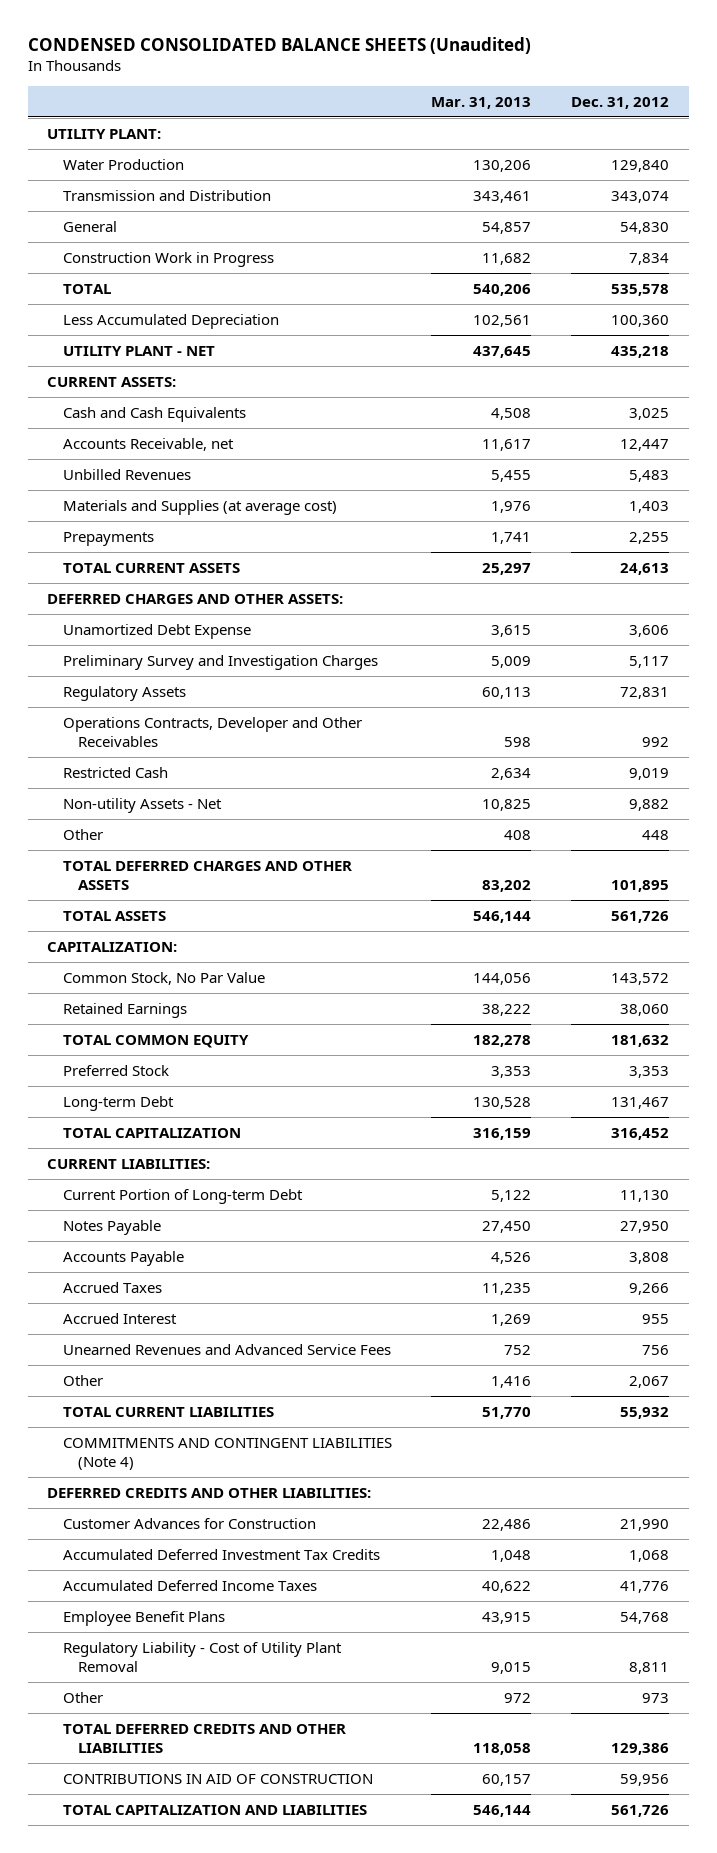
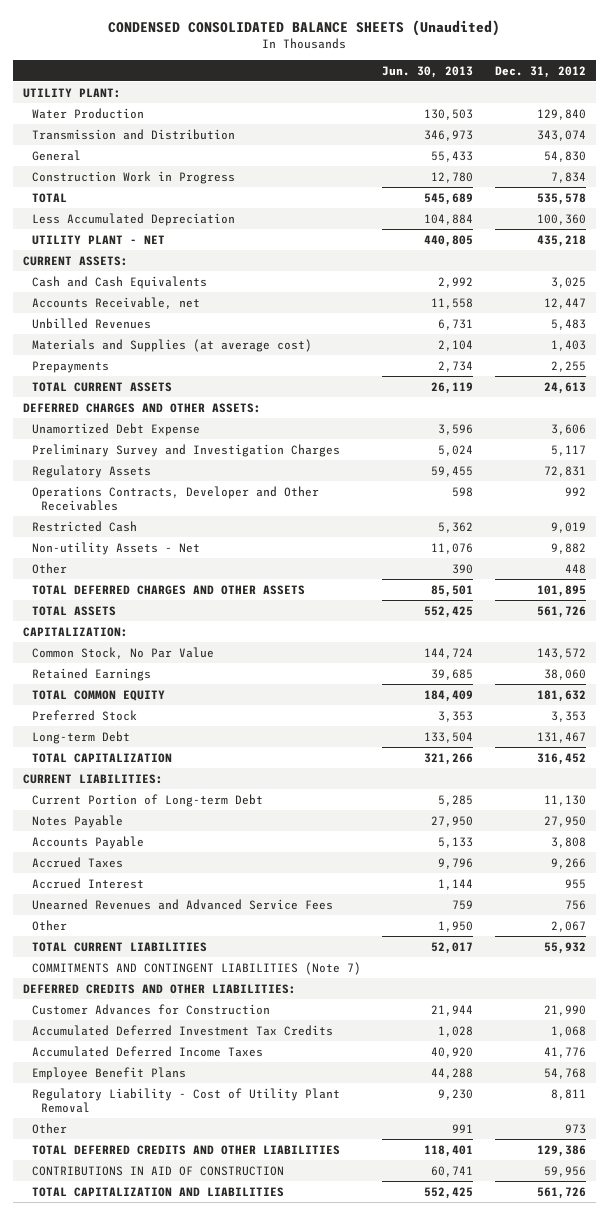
[431,96,532,109] Mar. 31, 2013 -> none
none -> [382,65,474,78] Jun. 30, 2013
[62,1437,392,1471] COMMITMENTS AND CONTINGENT LIABILITIES (Note 4) -> [32,961,362,975] COMMITMENTS AND CONTINGENT LIABILITIES (Note 7)

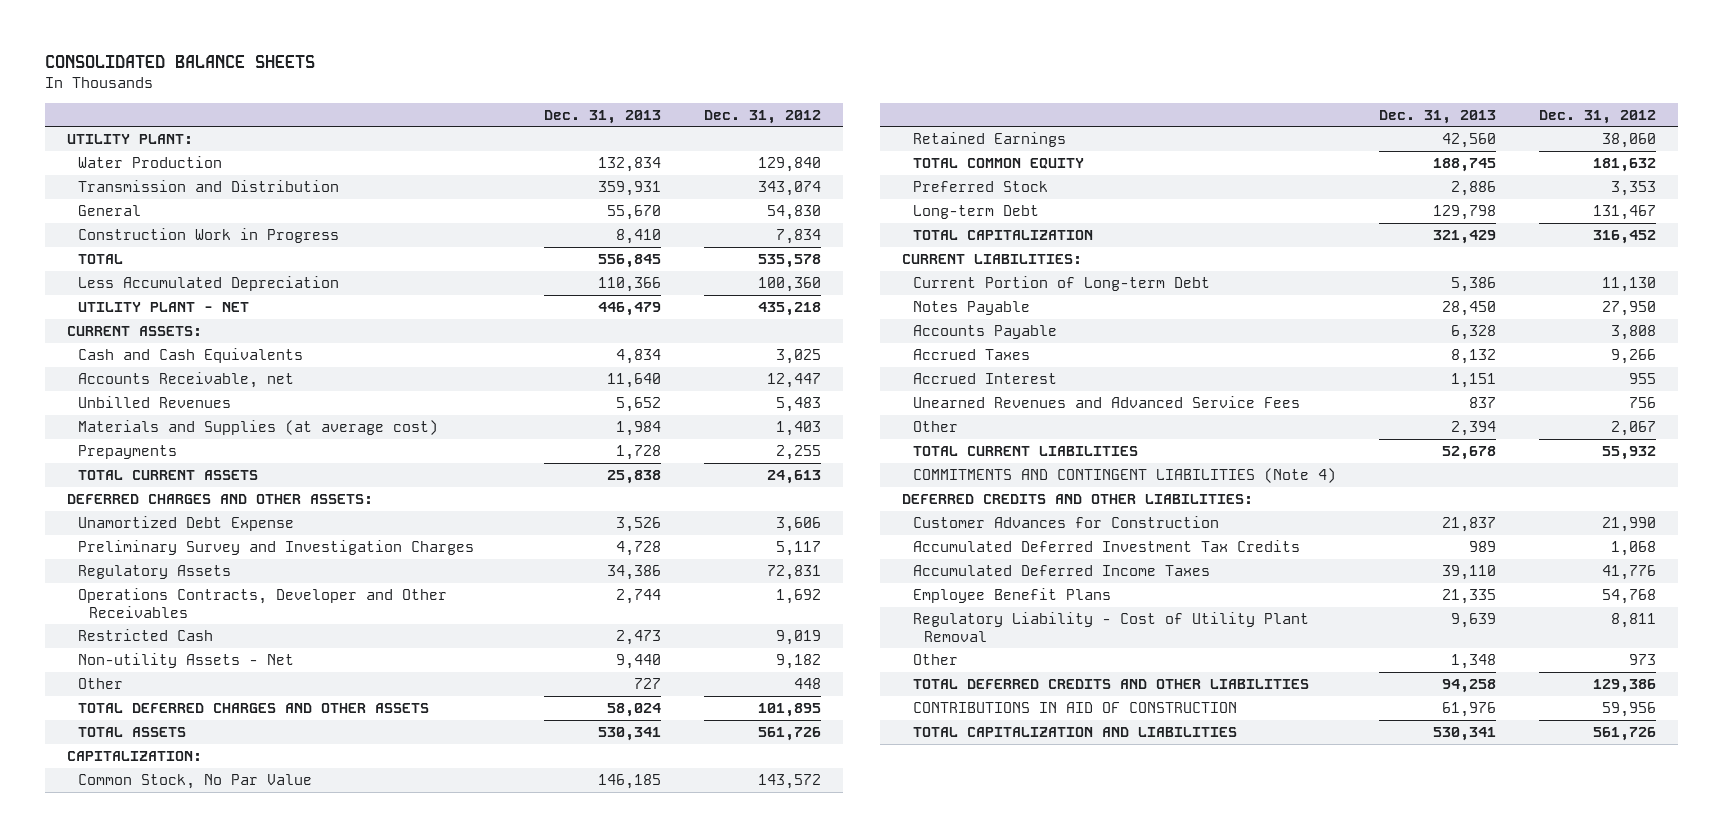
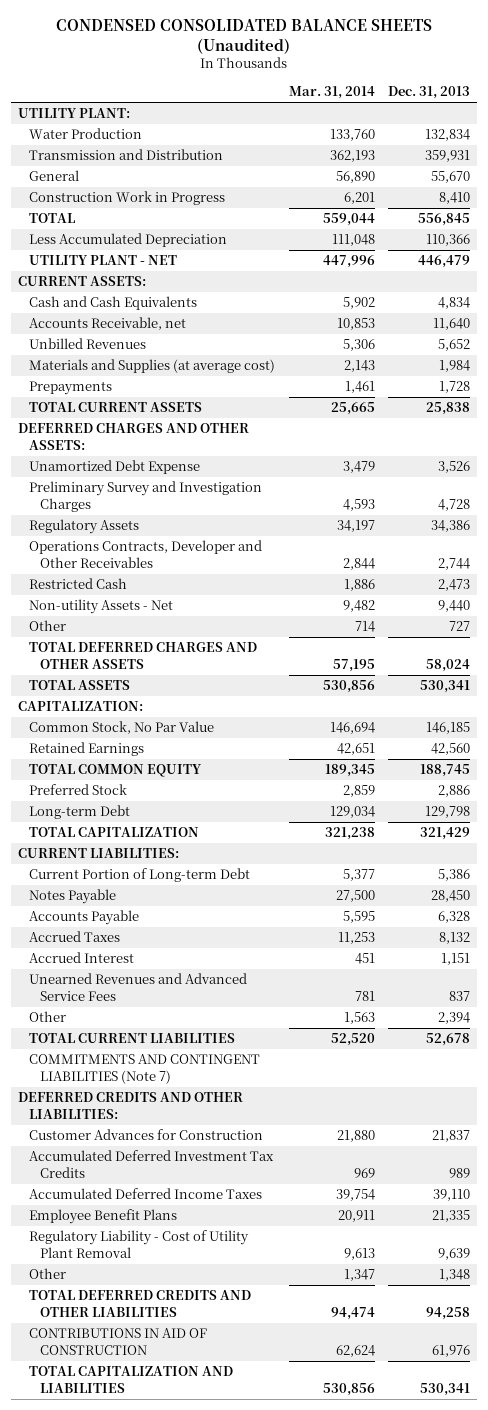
[44,54,315,68] CONSOLIDATED BALANCE SHEETS -> [56,18,433,54] CONDENSED CONSOLIDATED BALANCE SHEETS (Unaudited)
[704,109,822,124] Dec. 31, 2012 -> none
none -> [288,86,375,100] Mar. 31, 2014
[912,468,1336,484] COMMITMENTS AND CONTINGENT LIABILITIES (Note 4) -> [28,1054,260,1084] COMMITMENTS AND CONTINGENT LIABILITIES (Note 7)

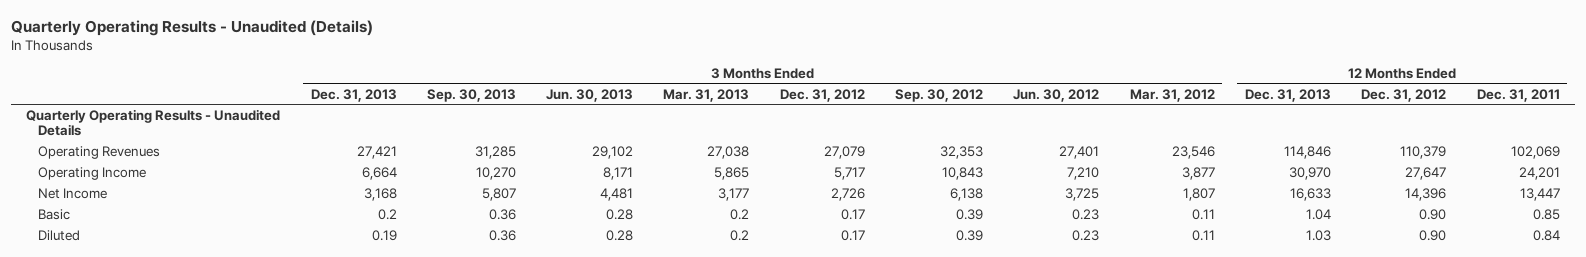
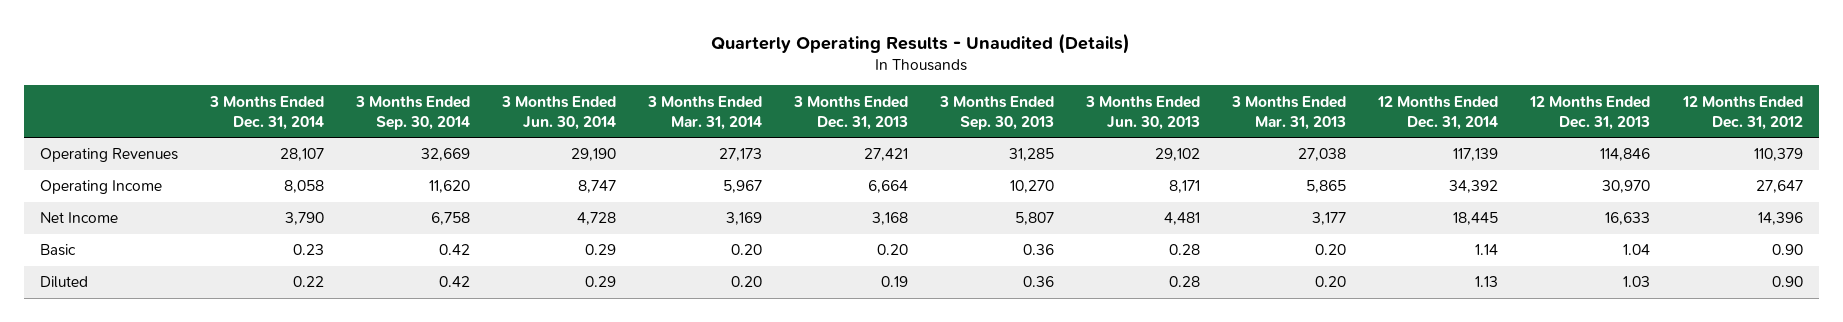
[779,88,865,102] Dec. 31, 2012 -> none
[895,88,984,102] Sep. 30, 2012 -> none
[1013,88,1100,102] Jun. 30, 2012 -> none
[1129,88,1215,102] Mar. 31, 2012 -> none
[1476,88,1560,102] Dec. 31, 2011 -> none
none -> [209,95,325,130] 3 Months Ended Dec. 31, 2014
none -> [355,95,471,130] 3 Months Ended Sep. 30, 2014
none -> [501,95,617,130] 3 Months Ended Jun. 30, 2014
none -> [647,95,763,130] 3 Months Ended Mar. 31, 2014
none -> [1377,95,1499,130] 12 Months Ended Dec. 31, 2014
[26,109,281,137] Quarterly Operating Results - Unaudited Details -> none
[377,209,397,221] 0.2 -> [877,244,909,256] 0.20
[730,209,750,221] 0.2 -> [1315,244,1347,256] 0.20
[730,230,750,242] 0.2 -> [1315,276,1347,288] 0.20

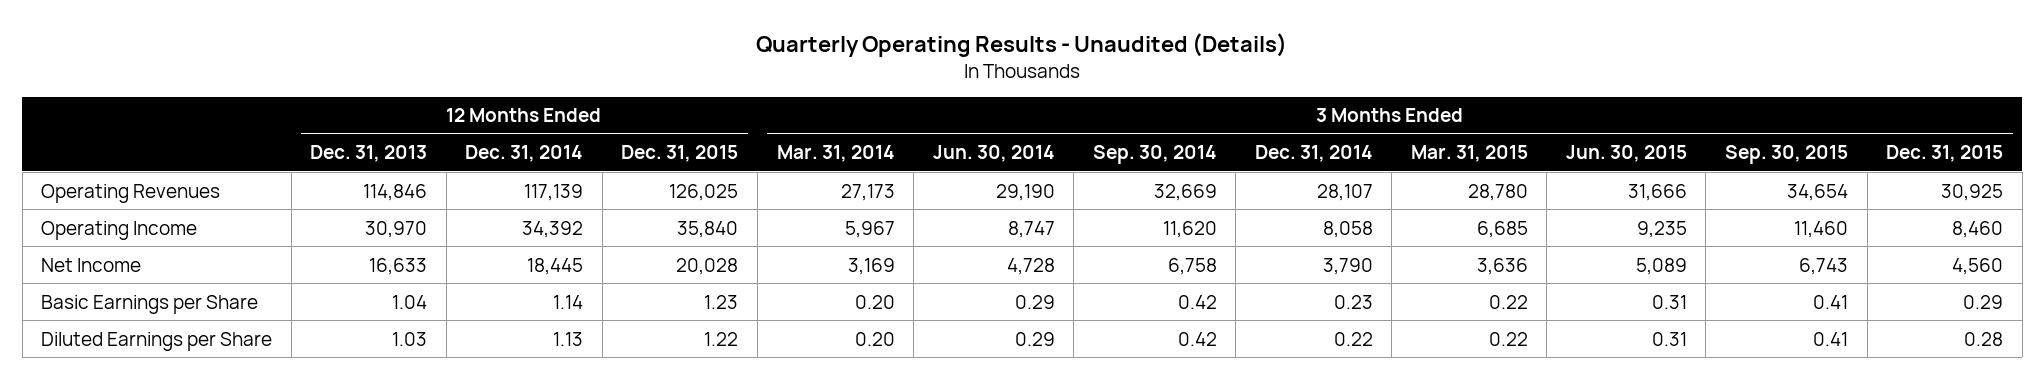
[793,95,909,130] 3 Months Ended Dec. 31, 2013 -> none
[939,95,1055,130] 3 Months Ended Sep. 30, 2013 -> none
[1085,95,1201,130] 3 Months Ended Jun. 30, 2013 -> none
[1231,95,1347,130] 3 Months Ended Mar. 31, 2013 -> none
[1681,95,1803,130] 12 Months Ended Dec. 31, 2012 -> none
none -> [621,145,739,163] Dec. 31, 2015
none -> [1410,145,1528,163] Mar. 31, 2015
none -> [1565,145,1687,163] Jun. 30, 2015
none -> [1724,145,1848,165] Sep. 30, 2015
none -> [1886,145,2004,163] Dec. 31, 2015
[40,244,77,257] Basic -> [41,294,259,314] Basic Earnings per Share
[40,276,89,289] Diluted -> [41,331,273,351] Diluted Earnings per Share

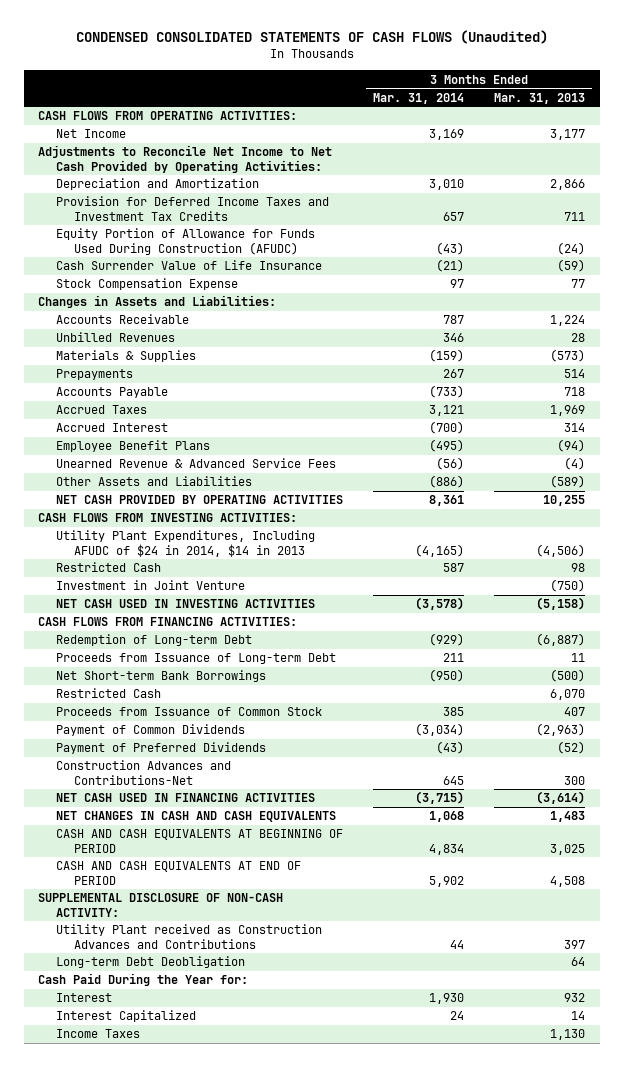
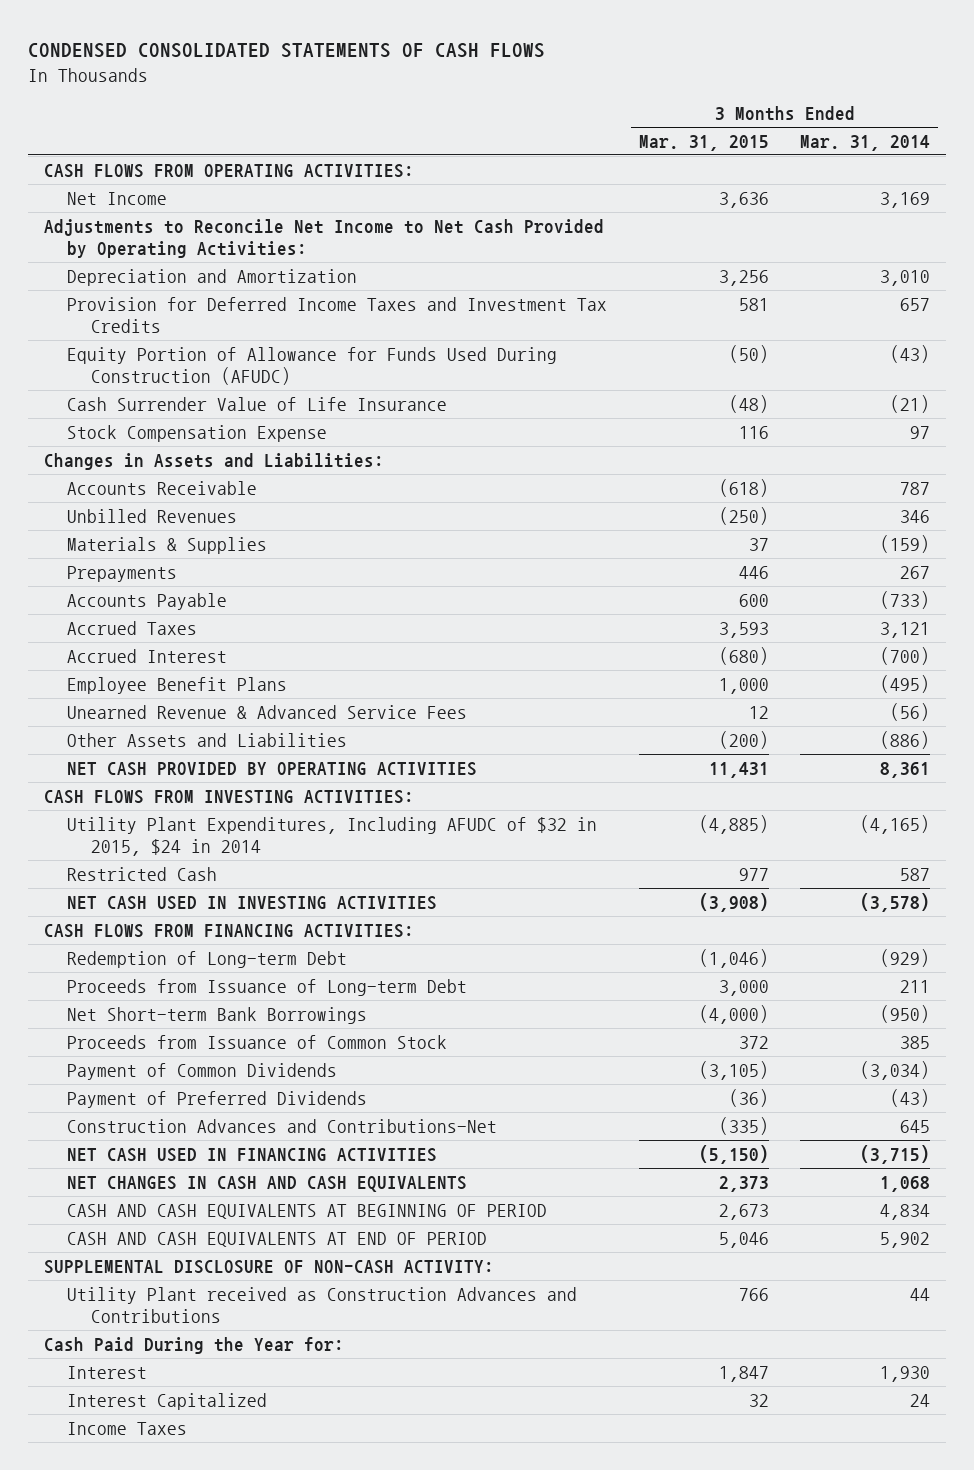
[75,30,548,45] CONDENSED CONSOLIDATED STATEMENTS OF CASH FLOWS (Unaudited) -> [27,43,545,59] CONDENSED CONSOLIDATED STATEMENTS OF CASH FLOWS
[493,92,585,104] Mar. 31, 2013 -> none
none -> [638,134,769,151] Mar. 31, 2015
[56,530,316,557] Utility Plant Expenditures, Including AFUDC of $24 in 2014, $14 in 2013 -> [67,816,598,857] Utility Plant Expenditures, Including AFUDC of $32 in 2015, $24 in 2014
[56,580,246,591] Investment in Joint Venture -> none
[56,688,162,699] Restricted Cash -> none
[56,956,246,969] Long-term Debt Deobligation -> none

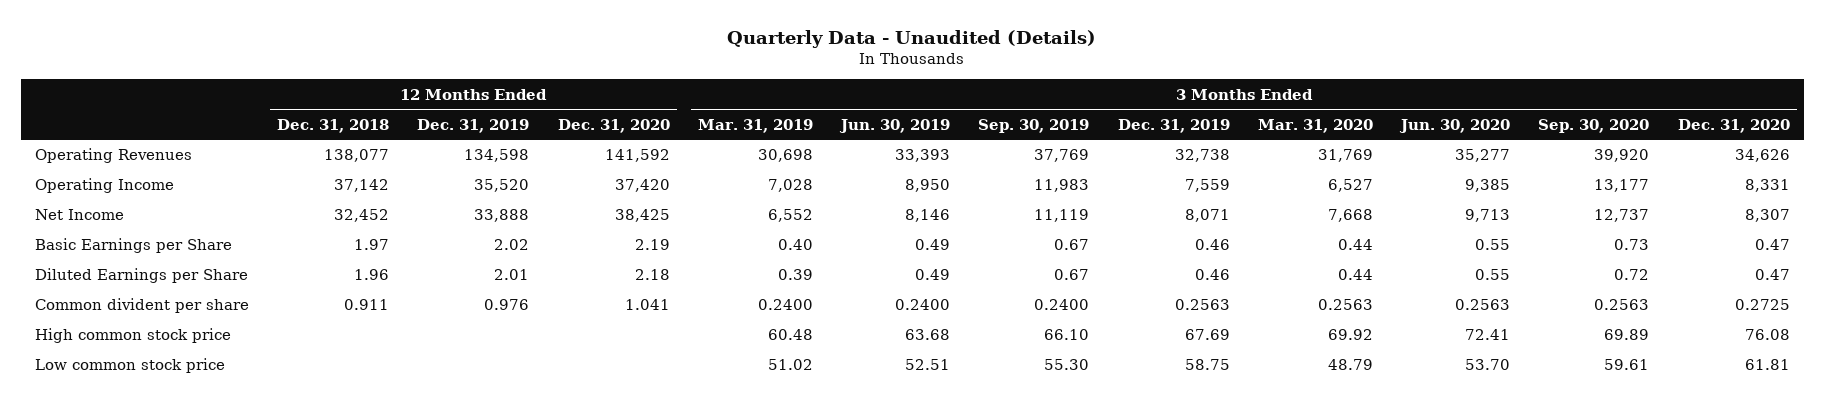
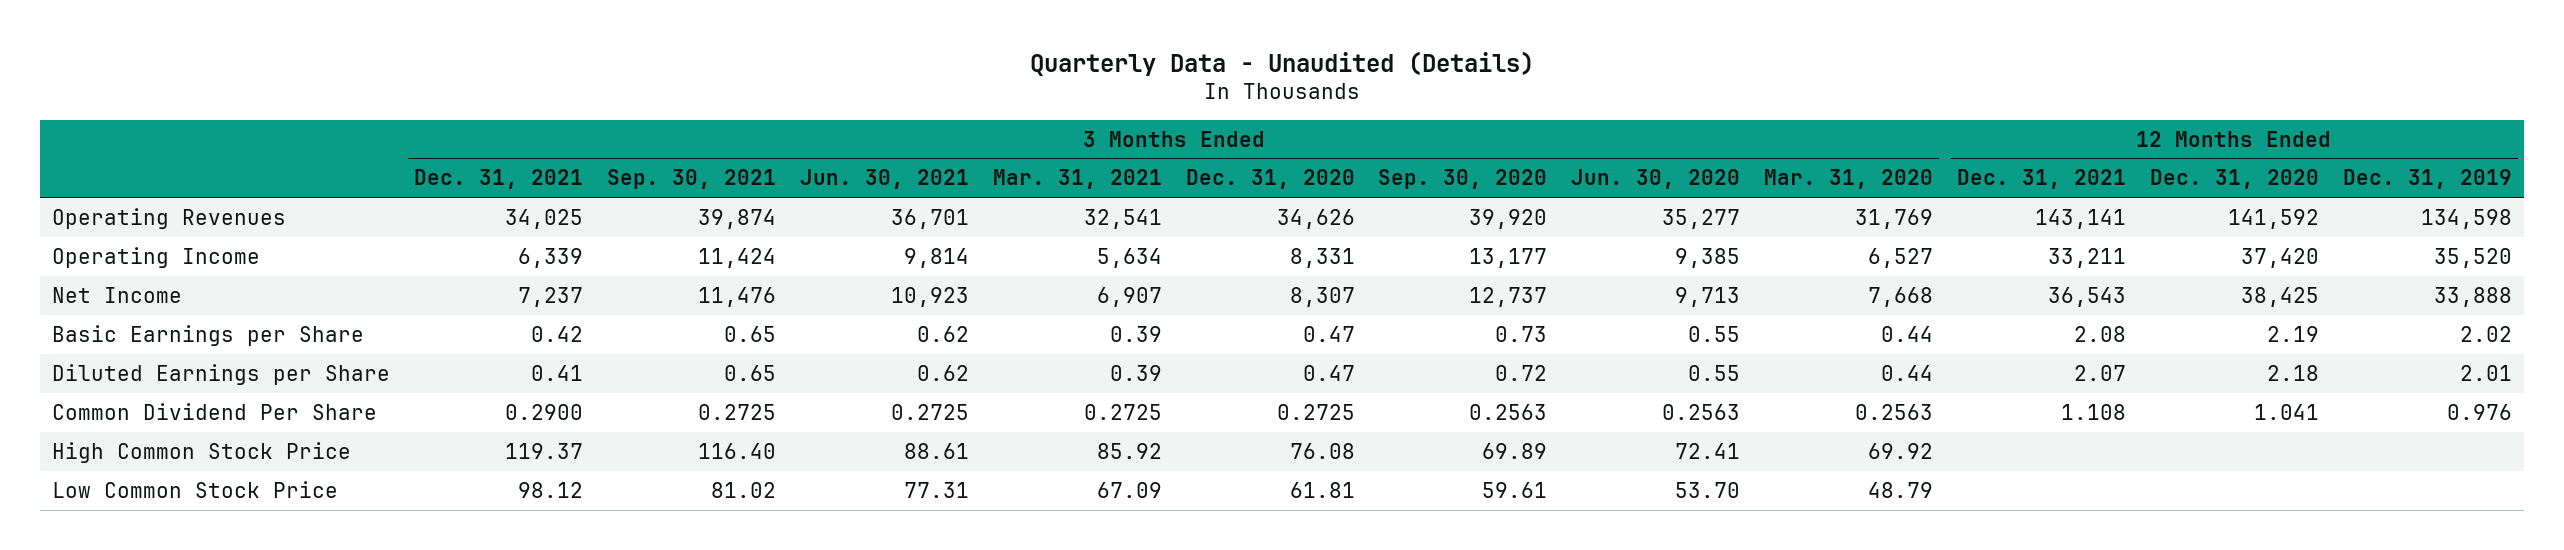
[277,118,390,133] Dec. 31, 2018 -> none
[697,118,813,133] Mar. 31, 2019 -> none
[839,118,951,133] Jun. 30, 2019 -> none
[978,118,1090,133] Sep. 30, 2019 -> none
[1117,118,1230,133] Dec. 31, 2019 -> none
none -> [414,169,584,190] Dec. 31, 2021
none -> [606,169,776,190] Sep. 30, 2021
none -> [799,169,969,190] Jun. 30, 2021
none -> [992,169,1162,190] Mar. 31, 2021
none -> [1957,169,2127,190] Dec. 31, 2021
[35,298,250,314] Common divident per share -> [52,402,378,420] Common Dividend Per Share
[35,328,232,344] High common stock price -> [52,441,352,463] High Common Stock Price
[35,358,226,374] Low common stock price -> [52,480,339,498] Low Common Stock Price

